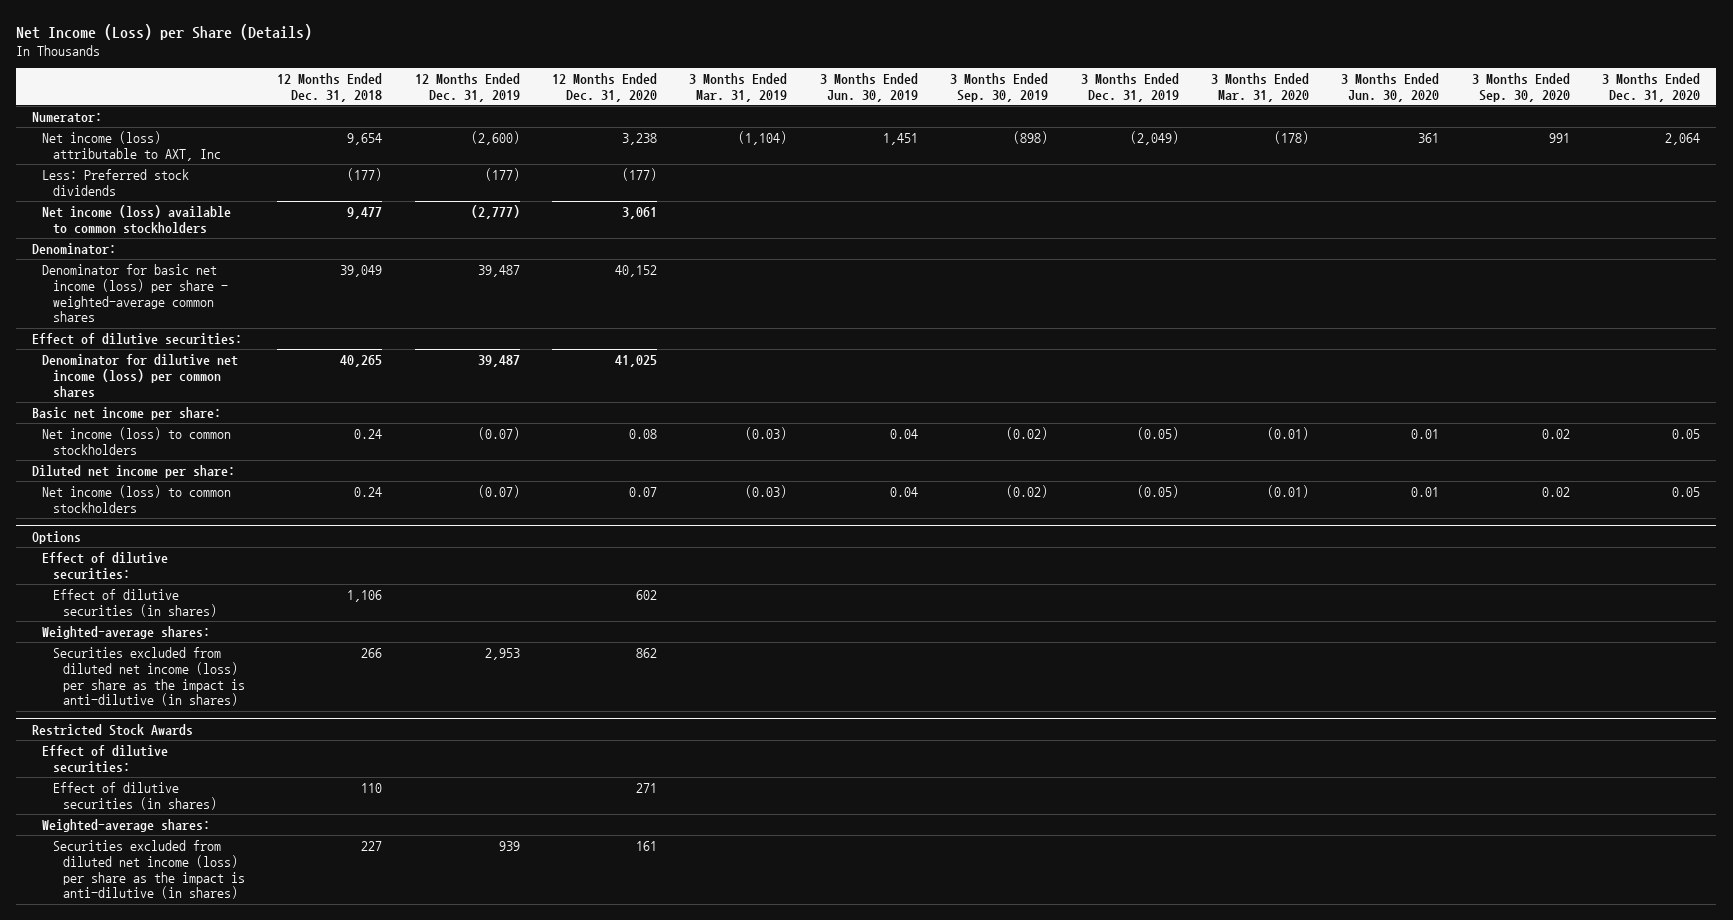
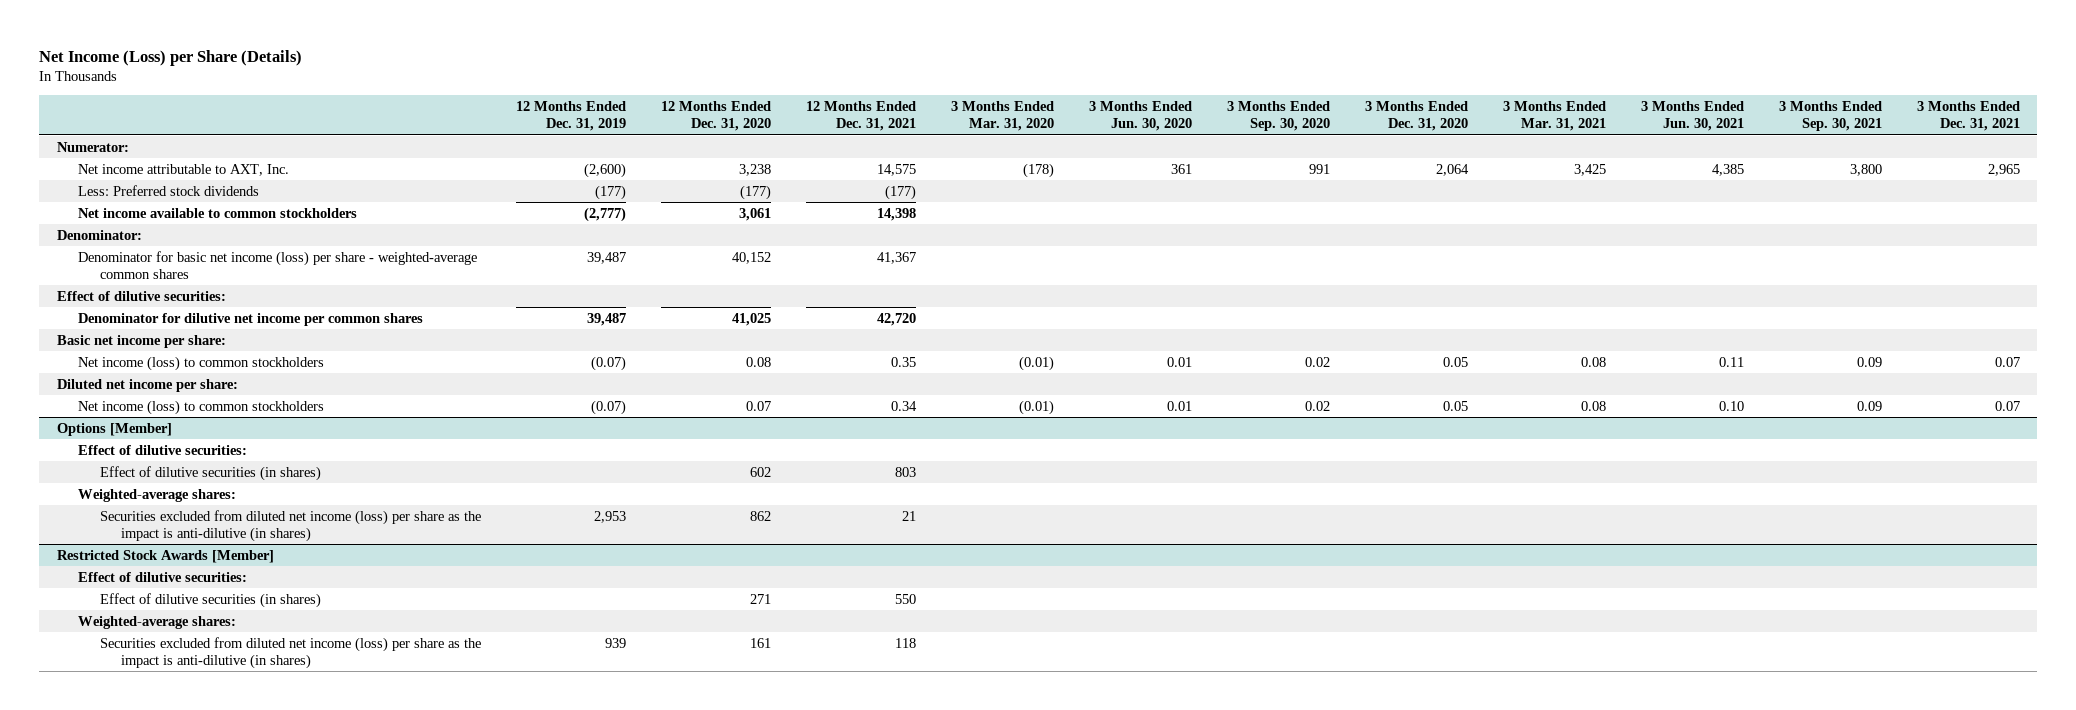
[277,72,383,102] 12 Months Ended Dec. 31, 2018 -> none
[689,72,788,102] 3 Months Ended Mar. 31, 2019 -> none
[819,72,918,102] 3 Months Ended Jun. 30, 2019 -> none
[950,72,1049,102] 3 Months Ended Sep. 30, 2019 -> none
[1080,72,1179,102] 3 Months Ended Dec. 31, 2019 -> none
none -> [805,100,916,132] 12 Months Ended Dec. 31, 2021
none -> [1502,100,1606,132] 3 Months Ended Mar. 31, 2021
none -> [1640,100,1744,132] 3 Months Ended Jun. 30, 2021
none -> [1778,100,1882,132] 3 Months Ended Sep. 30, 2021
none -> [1916,100,2020,132] 3 Months Ended Dec. 31, 2021
[42,130,221,161] Net income (loss) attributable to AXT, Inc -> [78,163,290,176] Net income attributable to AXT, Inc.
[42,204,232,234] Net income (loss) available to common stockholders -> [78,207,358,218] Net income available to common stockholders
[42,353,239,397] Denominator for dilutive net income (loss) per common shares -> [78,312,424,326] Denominator for dilutive net income per common shares
[32,530,82,544] Options -> [56,422,172,436] Options [Member]
[32,723,194,736] Restricted Stock Awards -> [56,549,274,563] Restricted Stock Awards [Member]

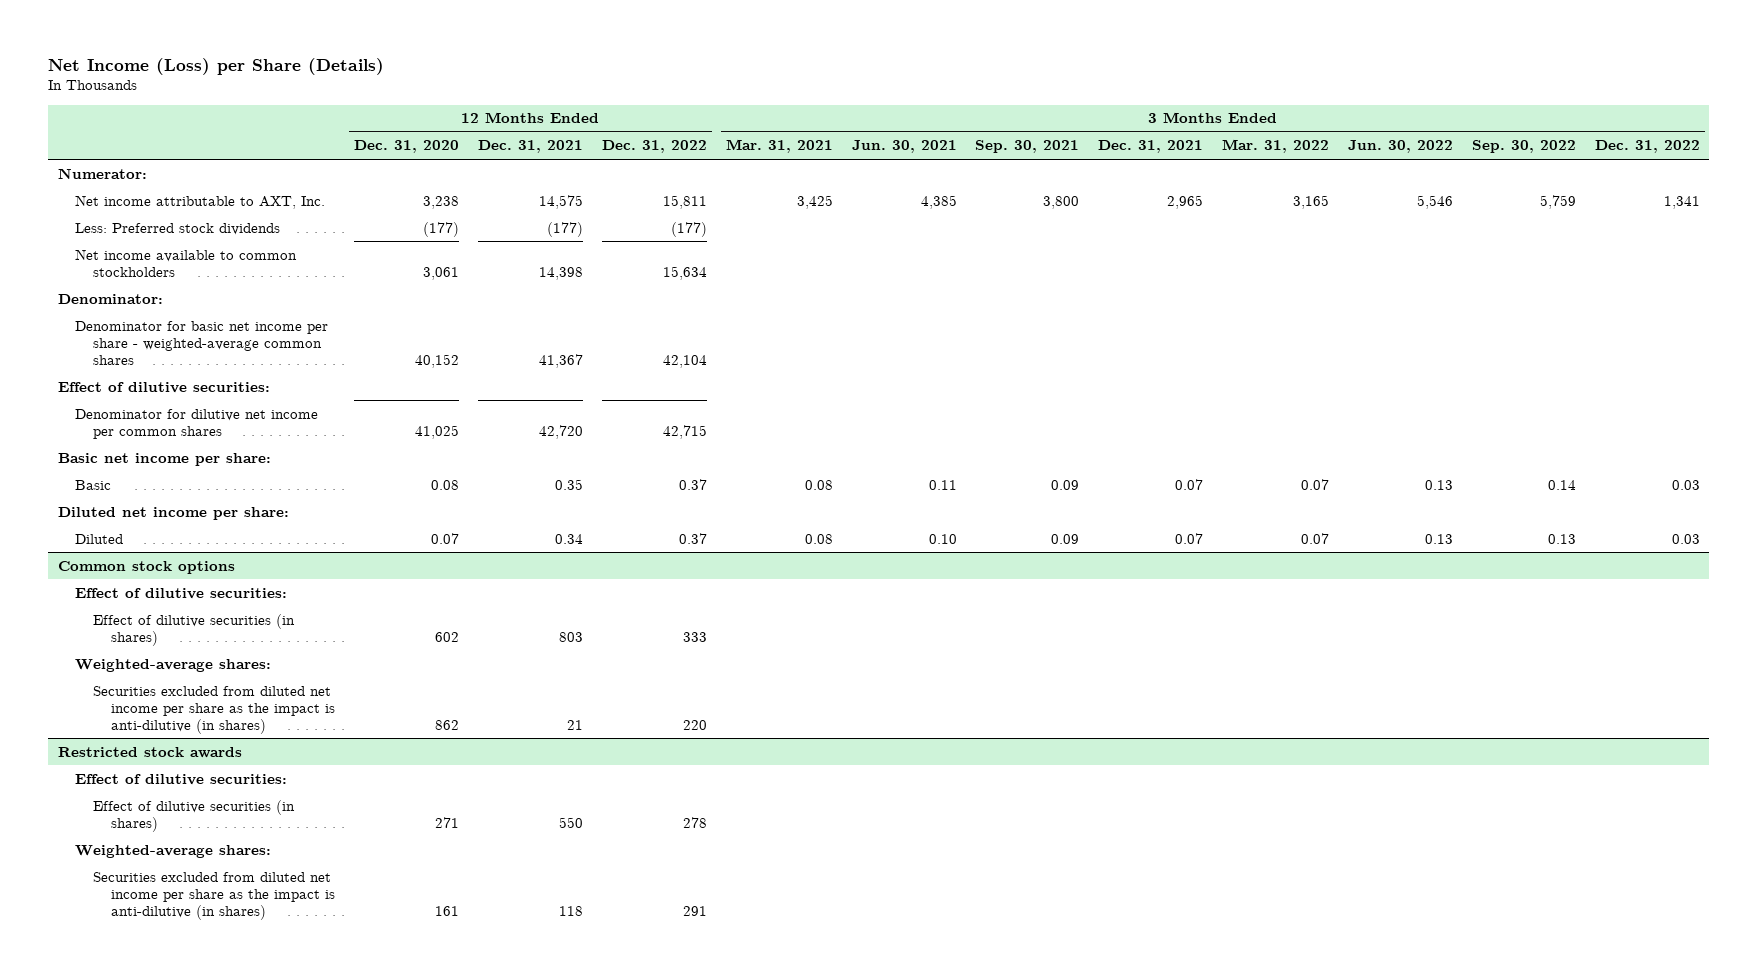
[515,100,626,132] 12 Months Ended Dec. 31, 2019 -> none
[950,100,1054,132] 3 Months Ended Mar. 31, 2020 -> none
[1088,100,1192,132] 3 Months Ended Jun. 30, 2020 -> none
[1226,100,1330,132] 3 Months Ended Sep. 30, 2020 -> none
[1364,100,1468,132] 3 Months Ended Dec. 31, 2020 -> none
none -> [601,140,707,154] Dec. 31, 2022
none -> [1222,139,1330,154] Mar. 31, 2022
none -> [1348,140,1454,154] Jun. 30, 2022
none -> [1472,140,1577,154] Sep. 30, 2022
none -> [1594,140,1700,154] Dec. 31, 2022
[78,250,478,280] Denominator for basic net income (loss) per share - weighted-average common shares -> [75,320,329,365] Denominator for basic net income per share - weighted-average common shares
[78,355,325,371] Net income (loss) to common stockholders -> [75,479,112,490] Basic
[78,399,325,415] Net income (loss) to common stockholders -> [75,533,124,544] Diluted
[56,422,172,436] Options [Member] -> [57,560,235,574] Common stock options
[99,509,481,543] Securities excluded from diluted net income (loss) per share as the impact is anti-dilutive (in shares) -> [93,685,336,734] Securities excluded from diluted net income per share as the impact is anti-dilutive (in shares)
[56,549,274,563] Restricted Stock Awards [Member] -> [57,746,242,758] Restricted stock awards
[99,636,481,670] Securities excluded from diluted net income (loss) per share as the impact is anti-dilutive (in shares) -> [93,871,336,920] Securities excluded from diluted net income per share as the impact is anti-dilutive (in shares)

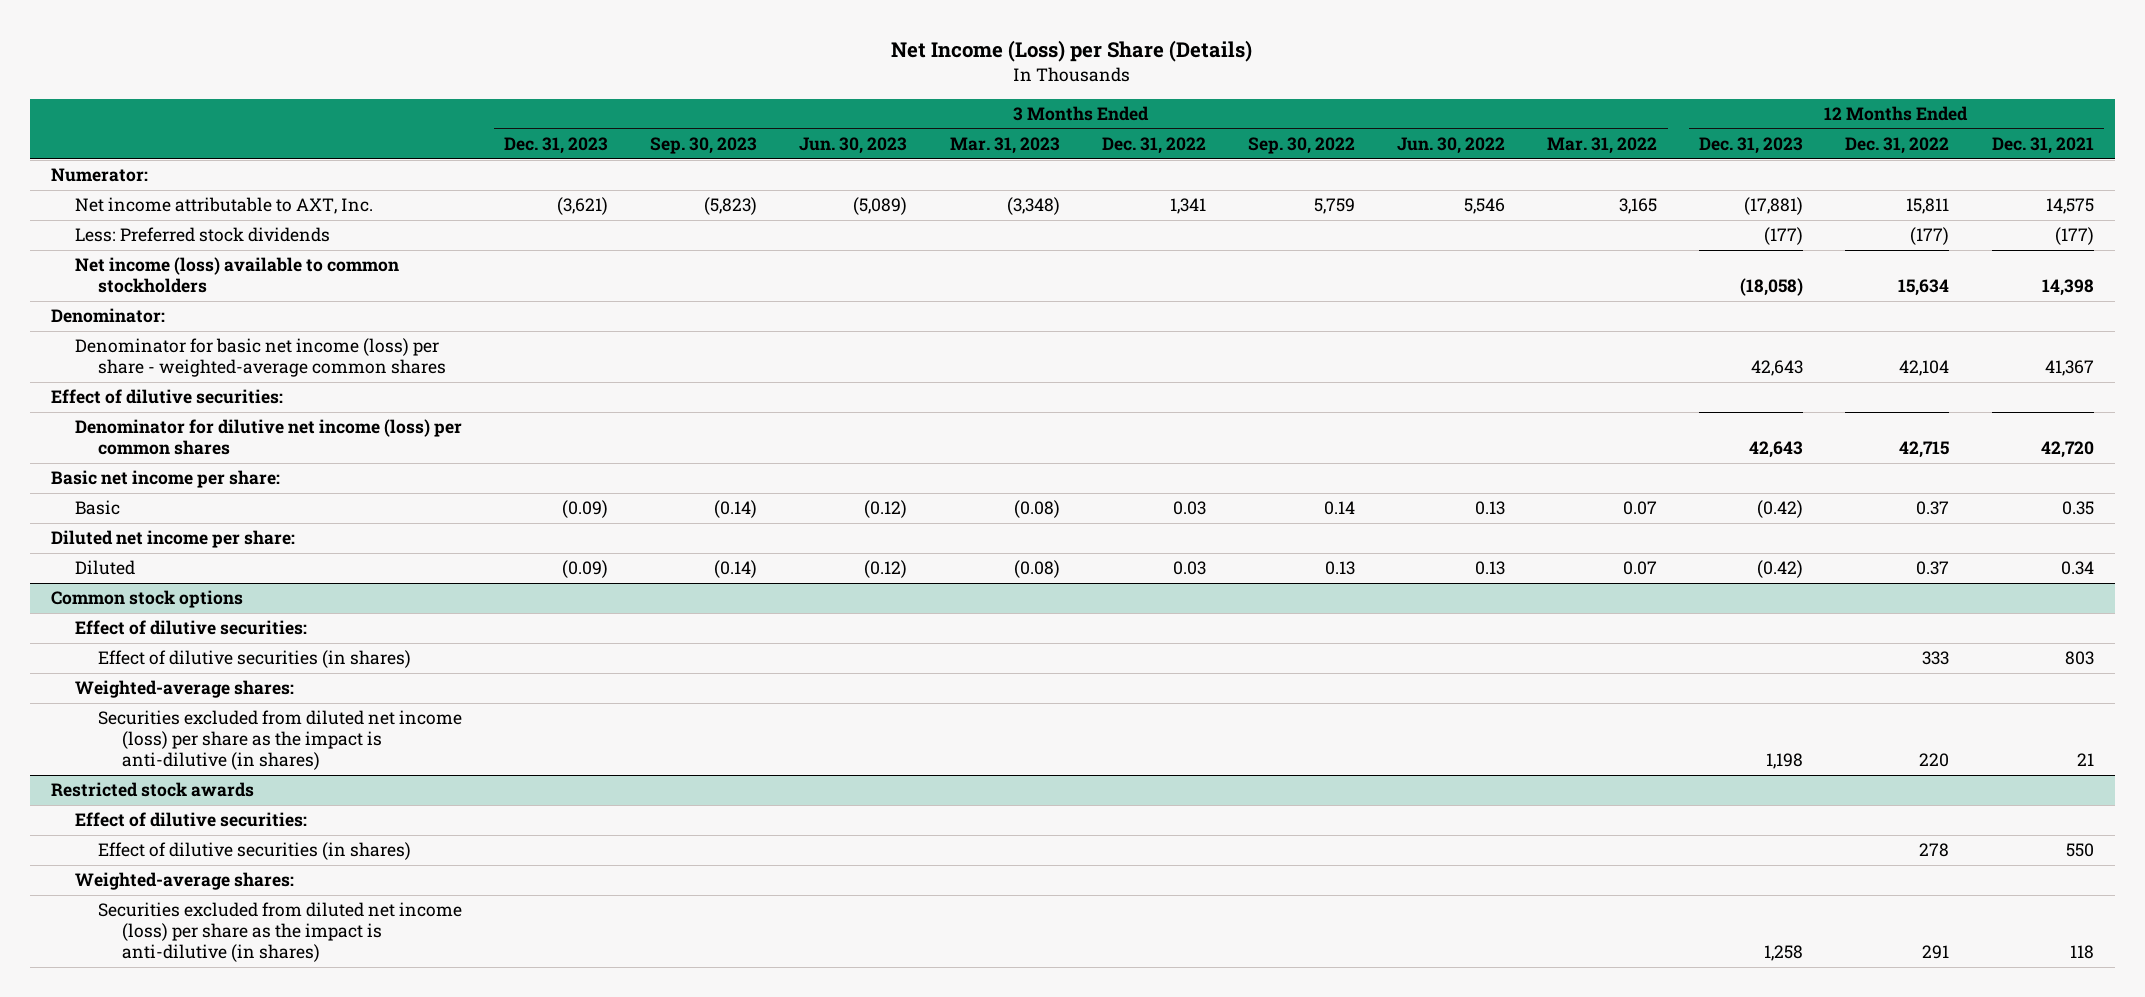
[354,140,460,154] Dec. 31, 2020 -> none
[725,139,833,154] Mar. 31, 2021 -> none
[851,140,957,154] Jun. 30, 2021 -> none
[975,140,1080,154] Sep. 30, 2021 -> none
[1098,140,1204,154] Dec. 31, 2021 -> none
none -> [504,137,609,155] Dec. 31, 2023
none -> [650,137,758,155] Sep. 30, 2023
none -> [799,137,908,155] Jun. 30, 2023
none -> [949,137,1060,155] Mar. 31, 2023
none -> [1699,137,1804,155] Dec. 31, 2023
[75,248,298,277] Net income available to common stockholders -> [74,257,399,294] Net income (loss) available to common stockholders
[75,320,329,365] Denominator for basic net income per share - weighted-average common shares -> [74,338,447,378] Denominator for basic net income (loss) per share - weighted-average common shares
[75,408,319,439] Denominator for dilutive net income per common shares -> [74,419,462,456] Denominator for dilutive net income (loss) per common shares
[93,685,336,734] Securities excluded from diluted net income per share as the impact is anti-dilutive (in shares) -> [98,710,463,770] Securities excluded from diluted net income (loss) per share as the impact is anti-dilutive (in shares)
[93,871,336,920] Securities excluded from diluted net income per share as the impact is anti-dilutive (in shares) -> [98,902,463,962] Securities excluded from diluted net income (loss) per share as the impact is anti-dilutive (in shares)

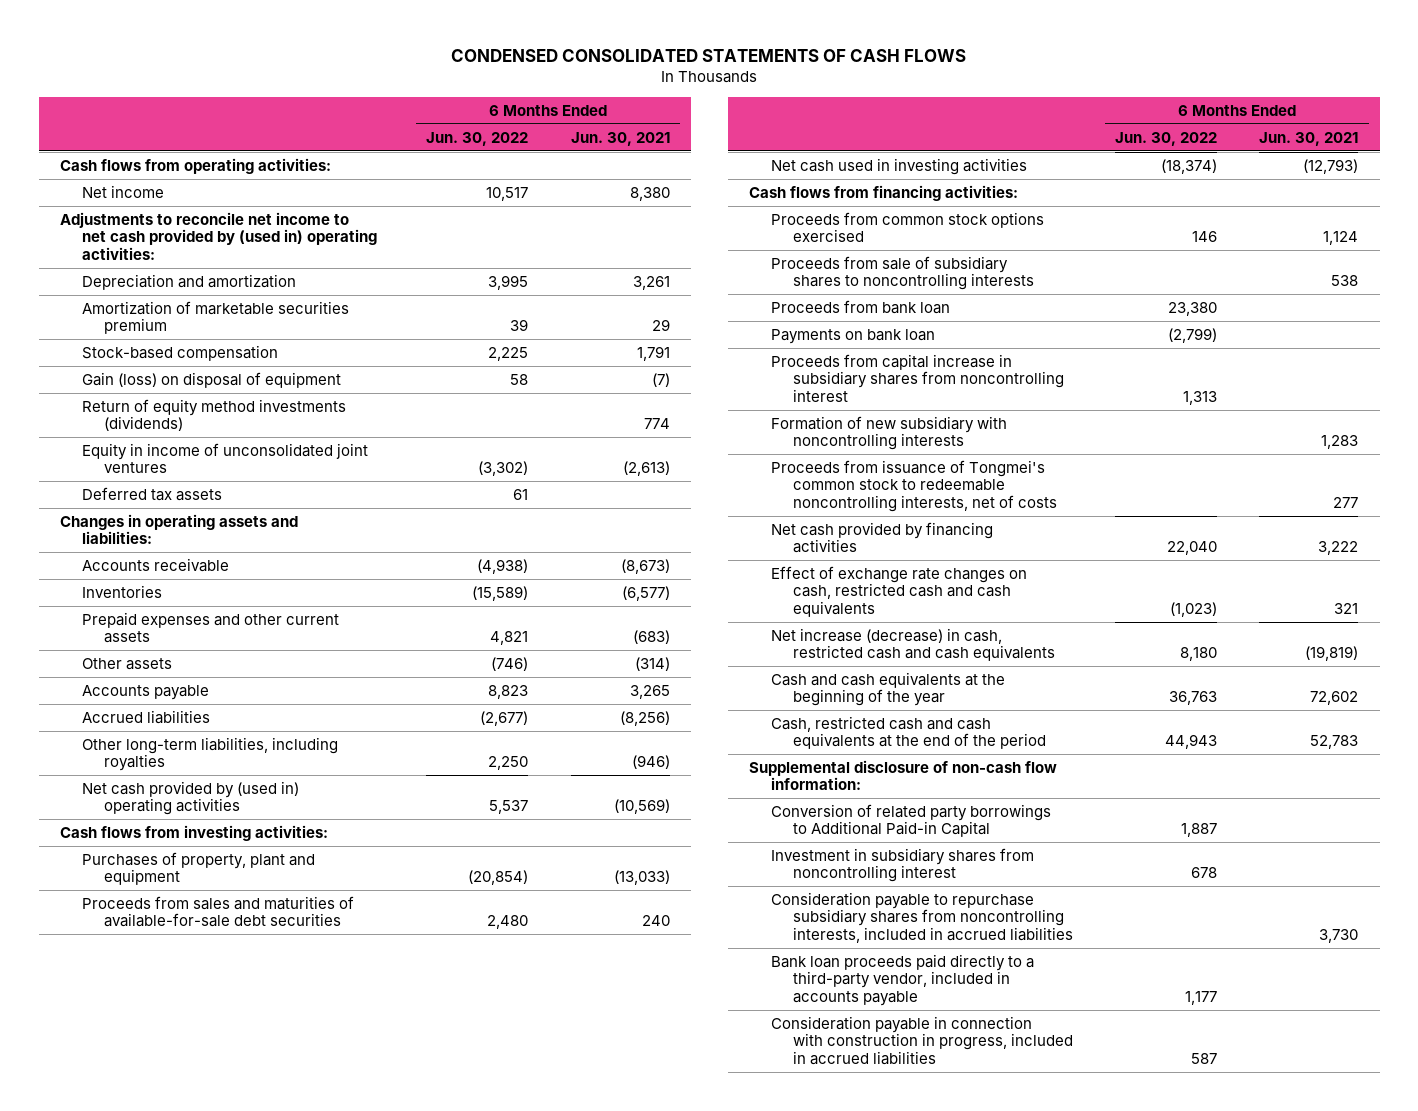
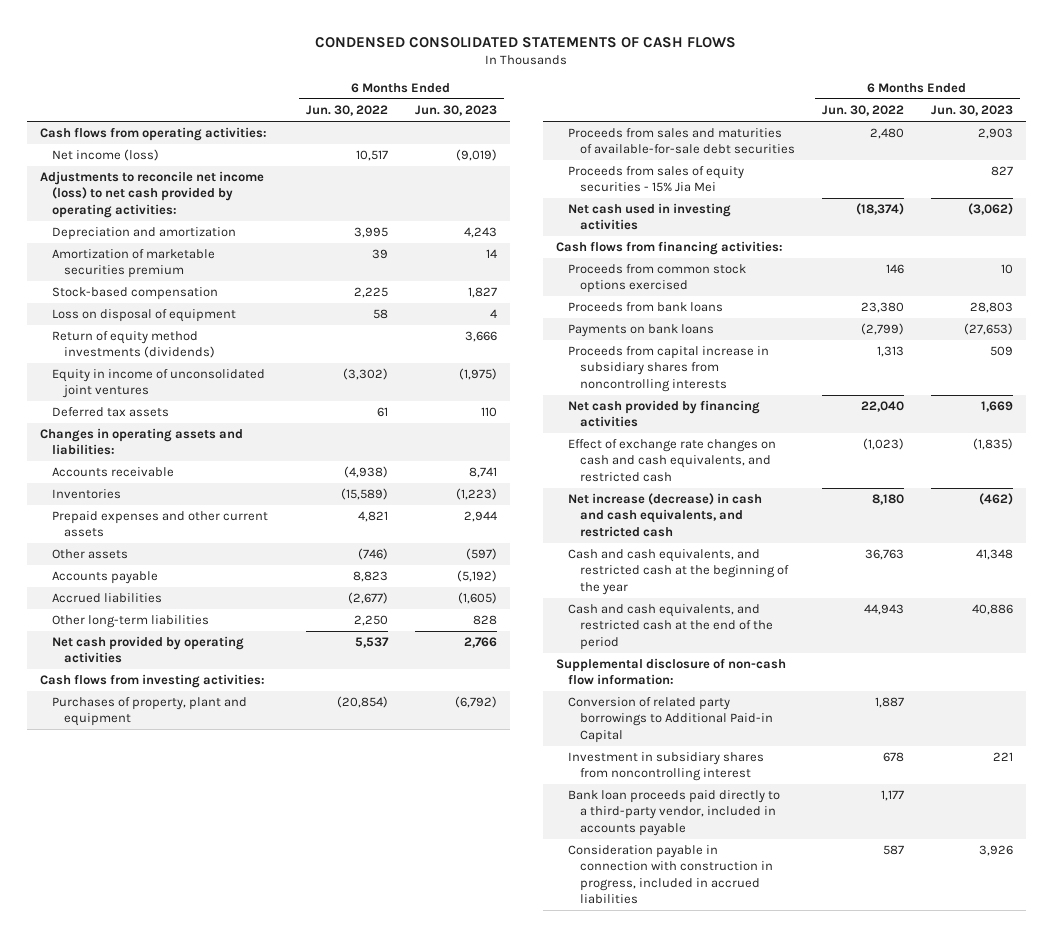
[570,131,670,146] Jun. 30, 2021 -> none
none -> [414,105,497,117] Jun. 30, 2023
[82,184,165,198] Net income -> [51,149,159,162] Net income (loss)
[60,211,378,260] Adjustments to reconcile net income to net cash provided by (used in) operating activities: -> [40,171,265,218] Adjustments to reconcile net income (loss) to net cash provided by operating activities:
[82,371,342,388] Gain (loss) on disposal of equipment -> [51,309,236,323] Loss on disposal of equipment
[82,736,339,772] Other long-term liabilities, including royalties -> [51,615,209,629] Other long-term liabilities
[82,780,300,816] Net cash provided by (used in) operating activities -> [51,636,244,664] Net cash provided by operating activities
none -> [567,166,744,193] Proceeds from sales of equity securities - 15% Jia Mei
[770,255,1034,291] Proceeds from sale of subsidiary shares to noncontrolling interests -> none
[770,415,1007,451] Formation of new subsidiary with noncontrolling interests -> none
[770,459,1057,512] Proceeds from issuance of Tongmei's common stock to redeemable noncontrolling interests, net of costs -> none
[770,299,950,314] Proceeds from bank loan -> [567,302,723,313] Proceeds from bank loans
[770,328,935,344] Payments on bank loan -> [567,324,714,338] Payments on bank loans
[770,353,1064,402] Proceeds from capital increase in subsidiary shares from noncontrolling interest -> [567,346,769,392] Proceeds from capital increase in subsidiary shares from noncontrolling interests
[770,565,1027,617] Effect of exchange rate changes on cash, restricted cash and cash equivalents -> [567,439,776,482] Effect of exchange rate changes on cash and cash equivalents, and restricted cash
[770,627,1055,662] Net increase (decrease) in cash, restricted cash and cash equivalents -> [567,493,762,537] Net increase (decrease) in cash and cash equivalents, and restricted cash
[770,671,1005,707] Cash and cash equivalents at the beginning of the year -> [567,549,789,595] Cash and cash equivalents, and restricted cash at the beginning of the year
[770,715,1046,750] Cash, restricted cash and cash equivalents at the end of the period -> [567,604,773,650] Cash and cash equivalents, and restricted cash at the end of the period
[770,891,1073,943] Consideration payable to repurchase subsidiary shares from noncontrolling interests, included in accrued liabilities -> none

